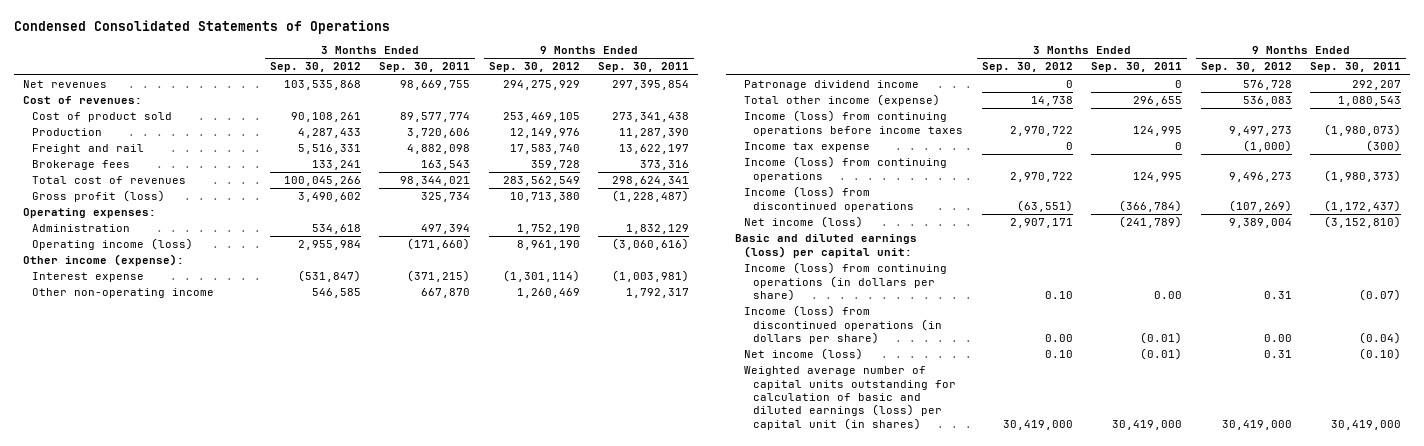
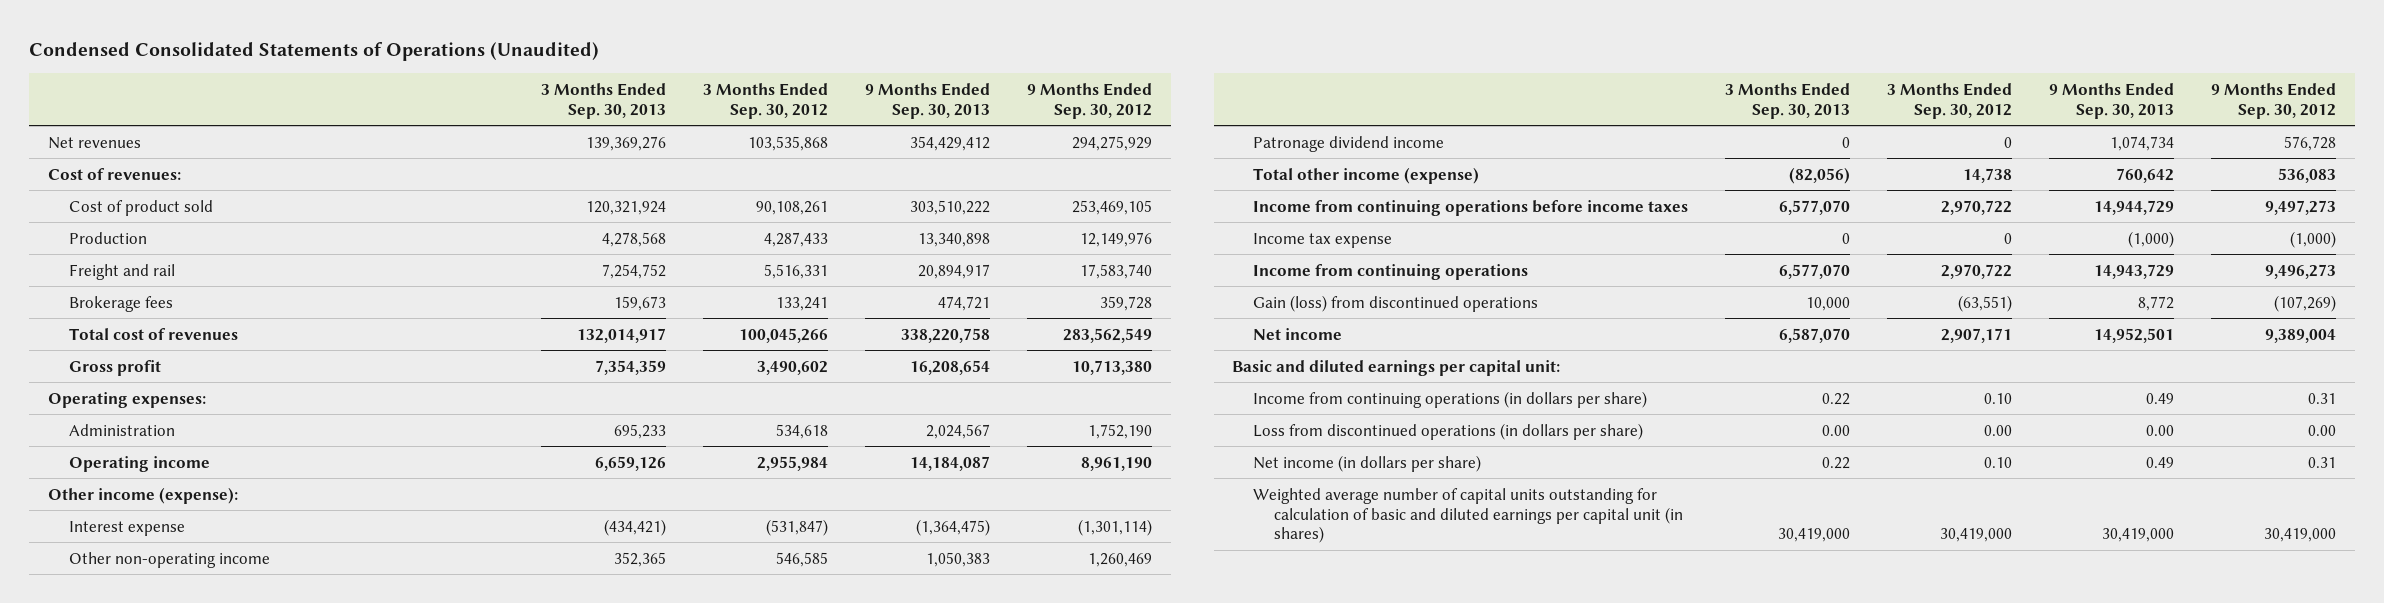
[13,19,390,34] Condensed Consolidated Statements of Operations -> [29,42,600,62] Condensed Consolidated Statements of Operations (Unaudited)
[379,62,471,73] Sep. 30, 2011 -> none
[598,62,690,73] Sep. 30, 2011 -> none
none -> [540,82,666,119] 3 Months Ended Sep. 30, 2013
none -> [865,82,991,119] 9 Months Ended Sep. 30, 2013
[32,190,166,203] Gross profit (loss) -> [68,359,161,376] Gross profit
[32,238,194,251] Operating income (loss) -> [68,455,210,472] Operating income
[744,110,964,136] Income (loss) from continuing operations before income taxes -> [1252,199,1688,216] Income from continuing operations before income taxes
[744,156,948,182] Income (loss) from continuing operations -> [1252,263,1528,280] Income from continuing operations
[744,186,915,212] Income (loss) from discontinued operations -> [1252,294,1538,312] Gain (loss) from discontinued operations
[744,216,864,229] Net income (loss) -> [1252,327,1342,340] Net income
[734,234,917,258] Basic and diluted earnings (loss) per capital unit: -> [1232,359,1561,376] Basic and diluted earnings per capital unit:
[744,262,948,301] Income (loss) from continuing operations (in dollars per share) -> [1252,390,1647,408] Income from continuing operations (in dollars per share)
[744,305,943,344] Income (loss) from discontinued operations (in dollars per share) -> [1252,422,1643,440] Loss from discontinued operations (in dollars per share)
[744,348,864,361] Net income (loss) -> [1252,454,1481,472] Net income (in dollars per share)
[744,366,957,430] Weighted average number of capital units outstanding for calculation of basic and diluted earnings (loss) per capital unit (in shares) -> [1252,487,1683,544] Weighted average number of capital units outstanding for calculation of basic and diluted earnings per capital unit (in shares)

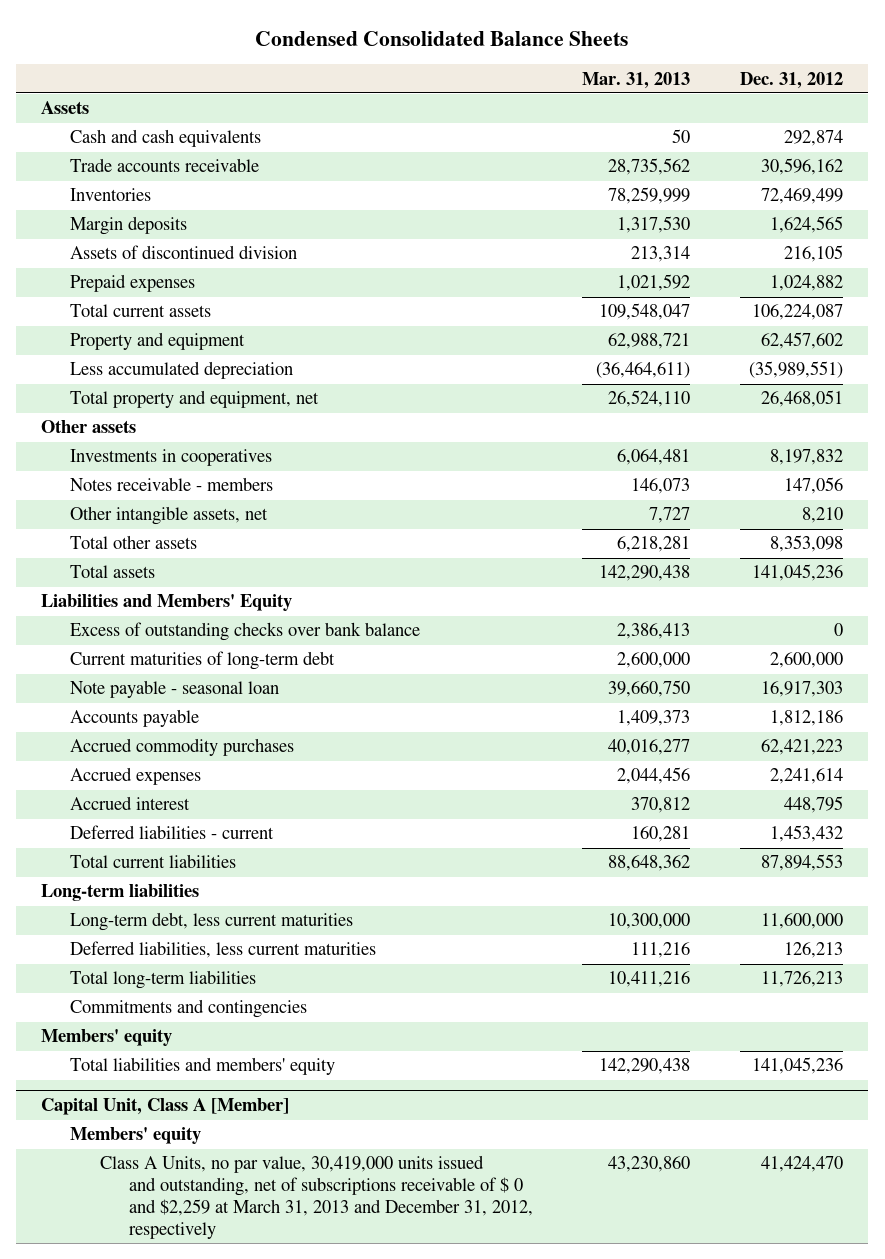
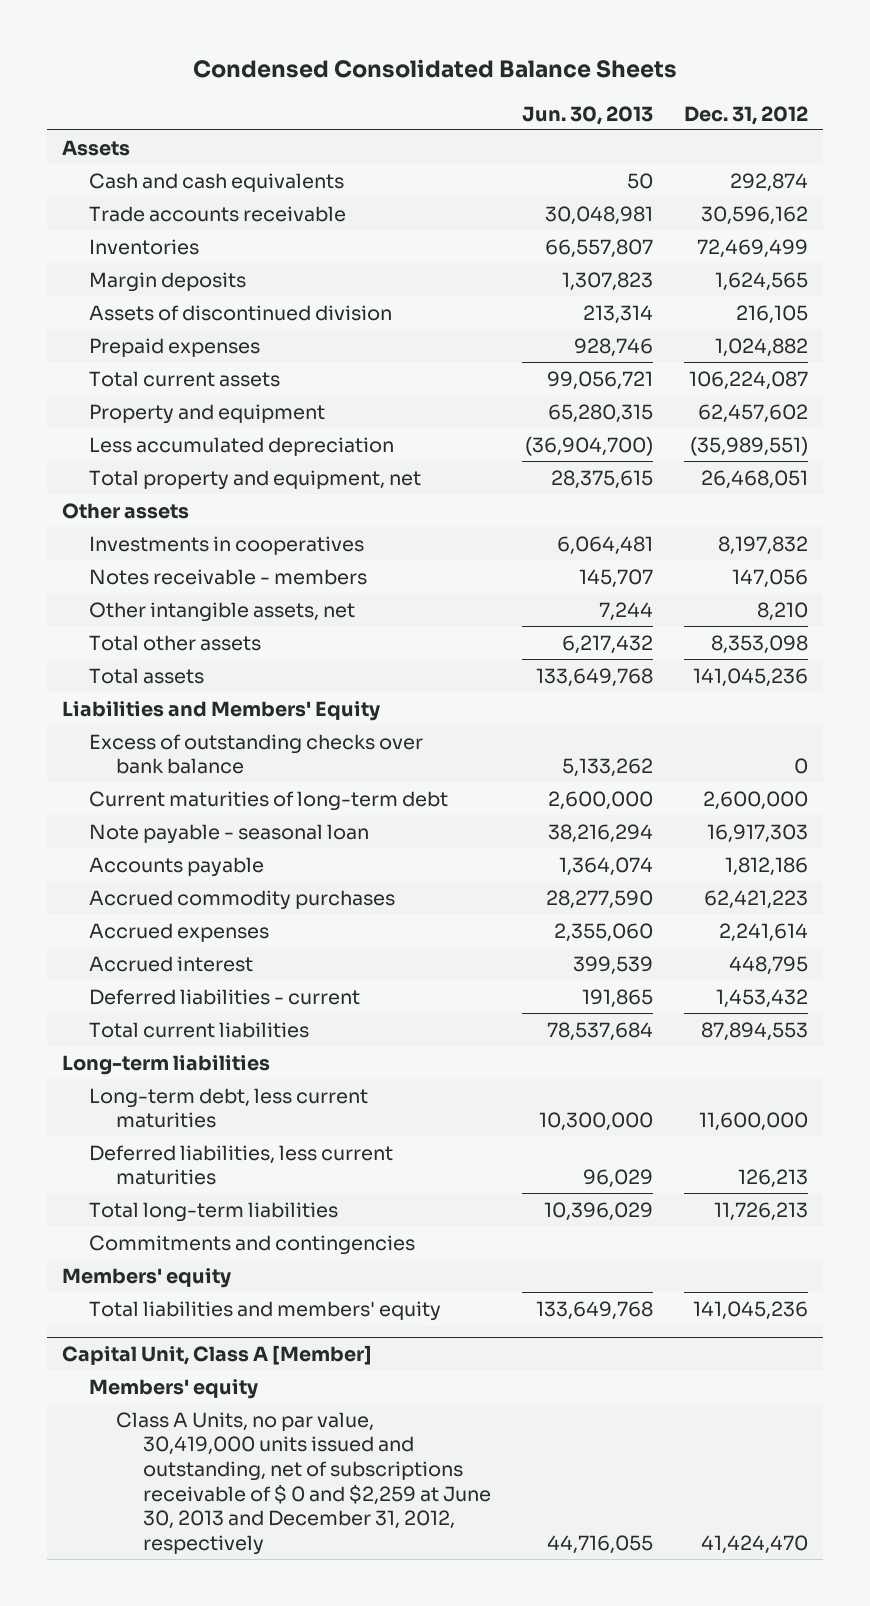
[582,71,691,89] Mar. 31, 2013 -> none
none -> [521,105,653,125] Jun. 30, 2013
[99,1155,533,1240] Class A Units, no par value, 30,419,000 units issued and outstanding, net of subscriptions receivable of $ 0 and $2,259 at March 31, 2013 and December 31, 2012, respectively -> [116,1411,491,1556] Class A Units, no par value, 30,419,000 units issued and outstanding, net of subscriptions receivable of $ 0 and $2,259 at June 30, 2013 and December 31, 2012, respectively

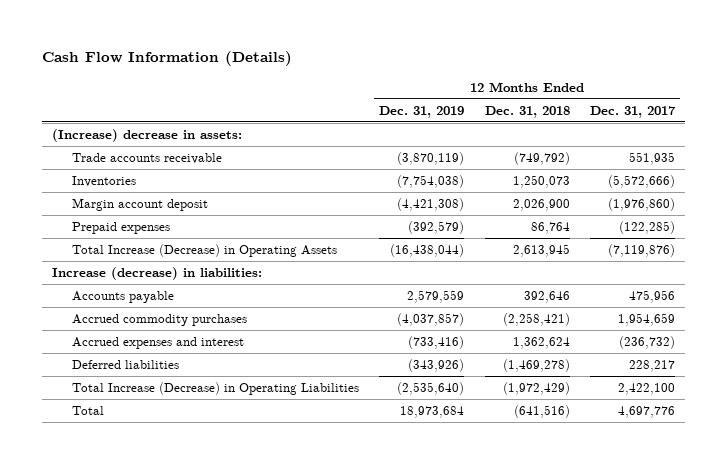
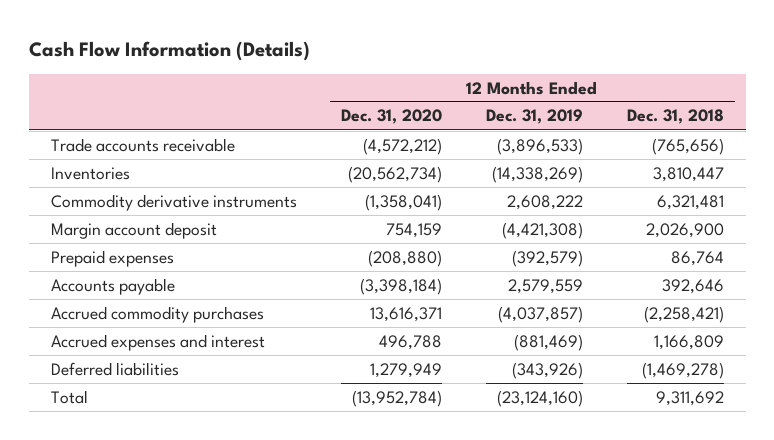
[589,105,676,118] Dec. 31, 2017 -> none
none -> [340,109,442,125] Dec. 31, 2020
[52,129,243,143] (Increase) decrease in assets: -> none
[397,152,465,166] (3,870,119) -> [496,137,583,155] (3,896,533)
[513,152,570,166] (749,792) -> [651,137,724,155] (765,656)
[397,175,465,189] (7,754,038) -> [491,165,583,183] (14,338,269)
[512,175,570,189] 1,250,073 -> [652,166,724,182] 3,810,447
none -> [50,193,297,211] Commodity derivative instruments
[72,244,338,258] Total Increase (Decrease) in Operating Assets -> none
[52,267,263,281] Increase (decrease) in liabilities: -> none
[408,336,465,350] (733,416) -> [513,333,583,351] (881,469)
[512,337,570,350] 1,362,624 -> [653,334,724,350] 1,166,809
[72,382,360,396] Total Increase (Decrease) in Operating Liabilities -> none
[400,406,465,419] 18,973,684 -> [496,389,583,407] (23,124,160)
[513,405,570,419] (641,516) -> [655,390,724,406] 9,311,692

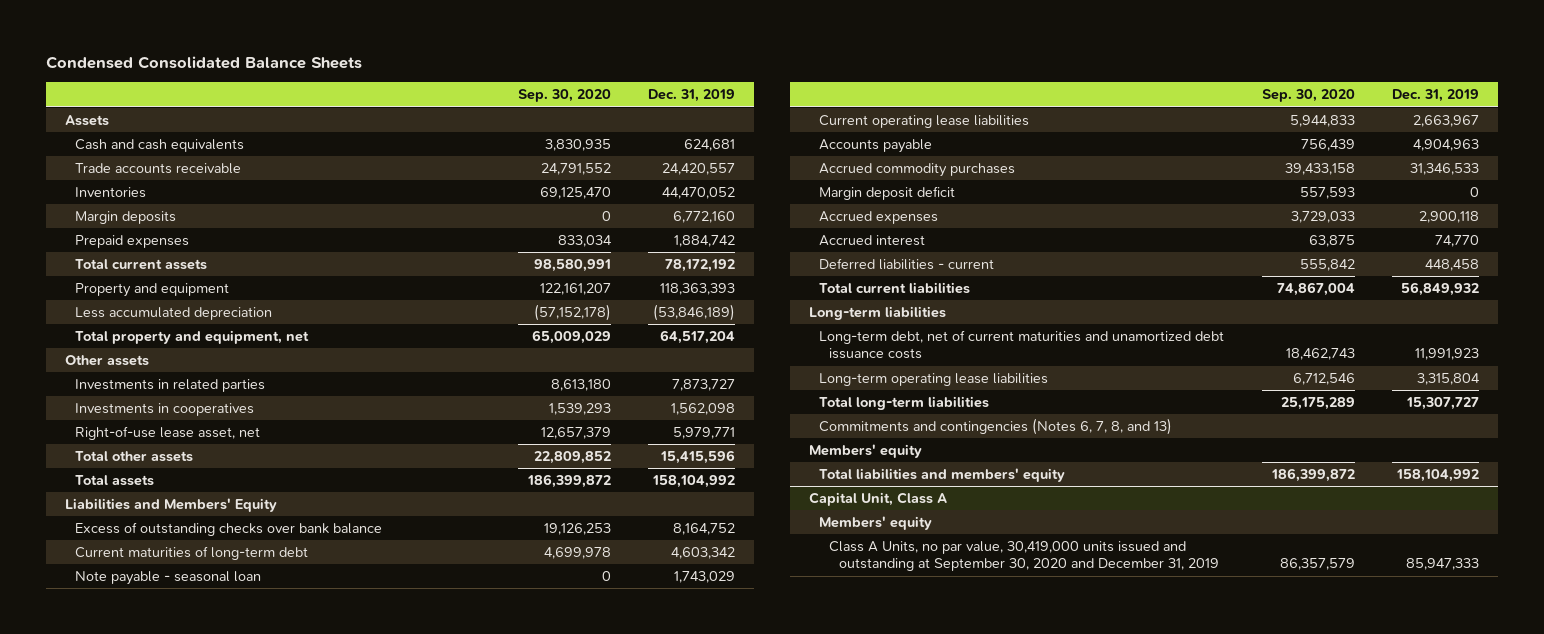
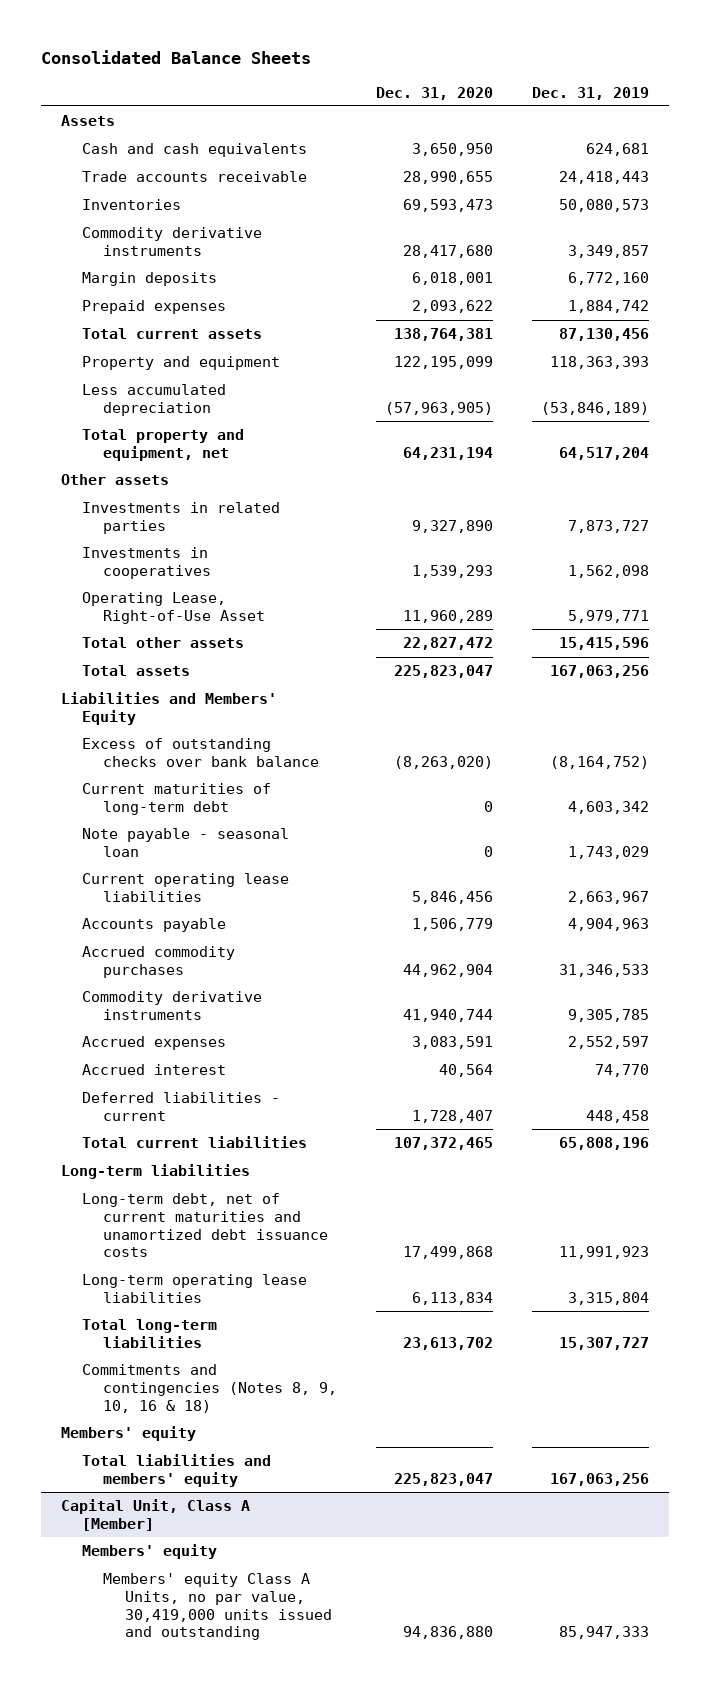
[45,56,362,70] Condensed Consolidated Balance Sheets -> [41,49,312,64] Consolidated Balance Sheets
[517,89,611,103] Sep. 30, 2020 -> none
none -> [376,86,494,100] Dec. 31, 2020
[662,162,736,175] 24,420,557 -> [559,171,650,185] 24,418,443
[662,186,736,199] 44,470,052 -> [559,199,650,213] 50,080,573
none -> [81,227,262,256] Commodity derivative instruments
[665,258,736,272] 78,172,192 -> [559,328,650,342] 87,130,456
[74,425,260,440] Right-of-use lease asset, net -> [81,592,266,624] Operating Lease, Right-of-Use Asset
[652,474,736,488] 158,104,992 -> [550,665,650,679] 167,063,256
[673,522,736,535] 8,164,752 -> [550,755,650,769] (8,164,752)
[818,185,955,200] Margin deposit deficit -> none
none -> [81,991,262,1020] Commodity derivative instruments
[1419,210,1480,223] 2,900,118 -> [568,1036,650,1050] 2,552,597
[1401,281,1480,296] 56,849,932 -> [559,1137,650,1151] 65,808,196
[818,417,1172,435] Commitments and contingencies (Notes 6, 7, 8, and 13) -> [81,1364,338,1413] Commitments and contingencies (Notes 8, 9, 10, 16 & 18)
[1396,468,1480,482] 158,104,992 -> [550,1472,650,1486] 167,063,256
[808,491,947,506] Capital Unit, Class A -> [60,1499,250,1531] Capital Unit, Class A [Member]
[829,540,1220,572] Class A Units, no par value, 30,419,000 units issued and outstanding at September 30, 2020 and December 31, 2019 -> [103,1573,332,1641] Members' equity Class A Units, no par value, 30,419,000 units issued and outstanding

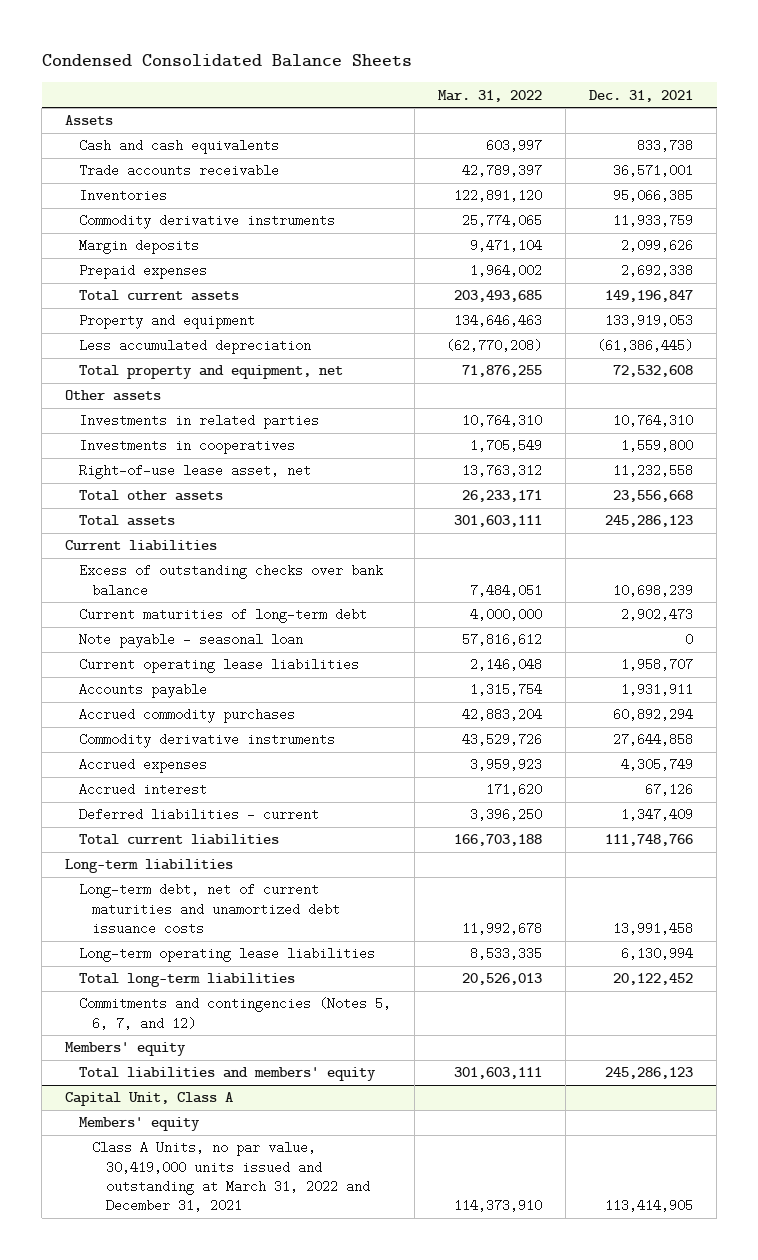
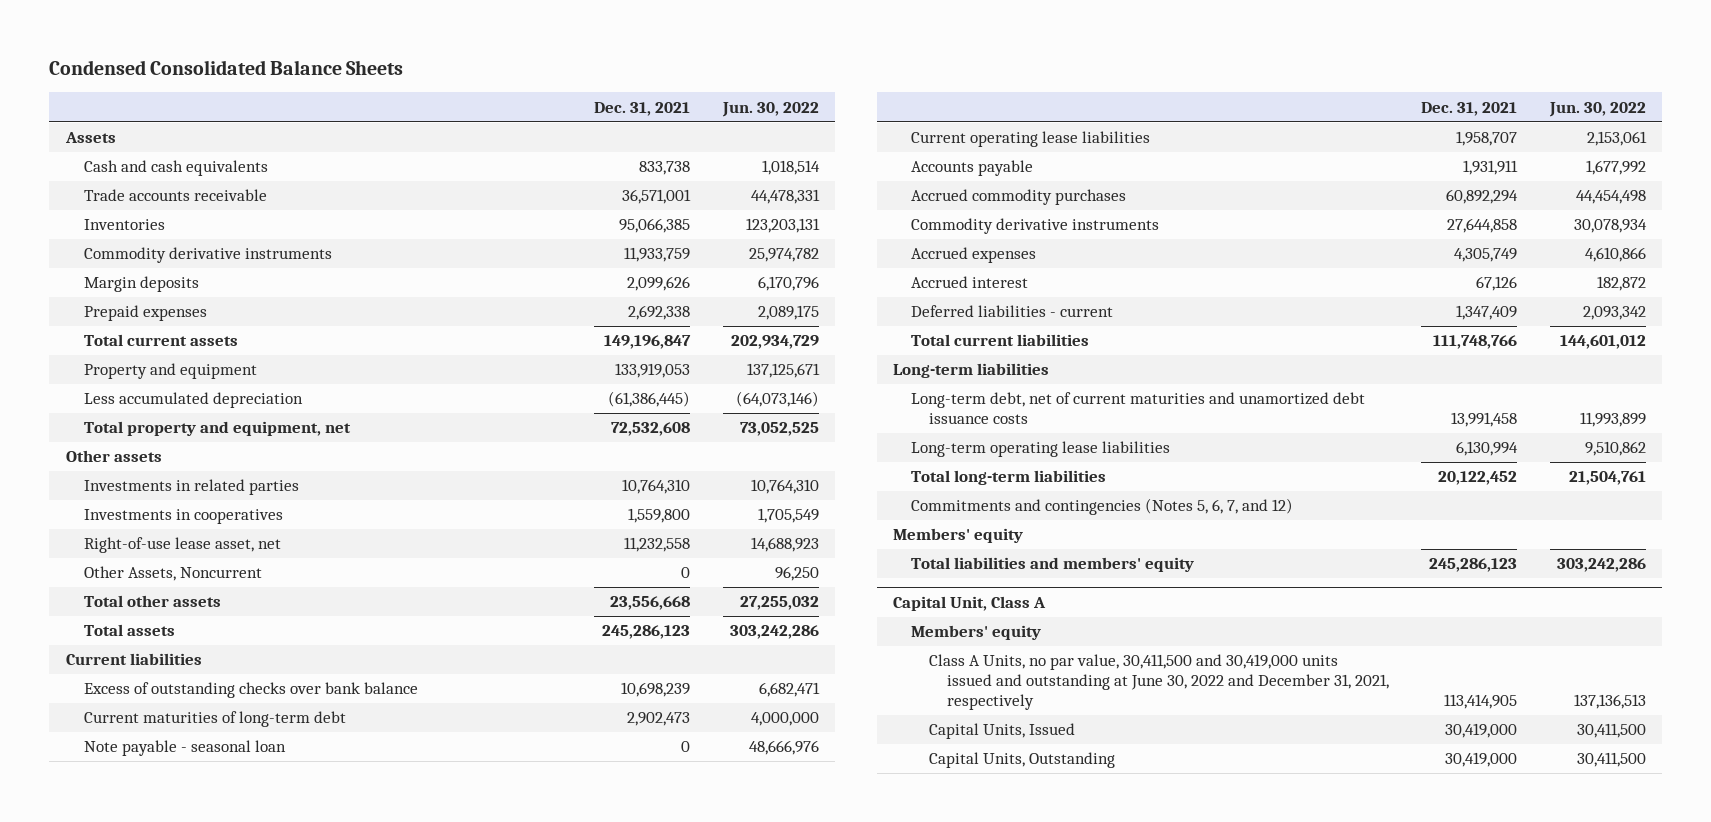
[437,89,542,102] Mar. 31, 2022 -> none
none -> [721,101,819,117] Jun. 30, 2022
none -> [83,566,262,582] Other Assets, Noncurrent
[92,1141,370,1213] Class A Units, no par value, 30,419,000 units issued and outstanding at March 31, 2022 and December 31, 2021 -> [929,654,1390,710] Class A Units, no par value, 30,411,500 and 30,419,000 units issued and outstanding at June 30, 2022 and December 31, 2021, respectively
none -> [929,723,1076,740] Capital Units, Issued
none -> [929,752,1116,769] Capital Units, Outstanding

